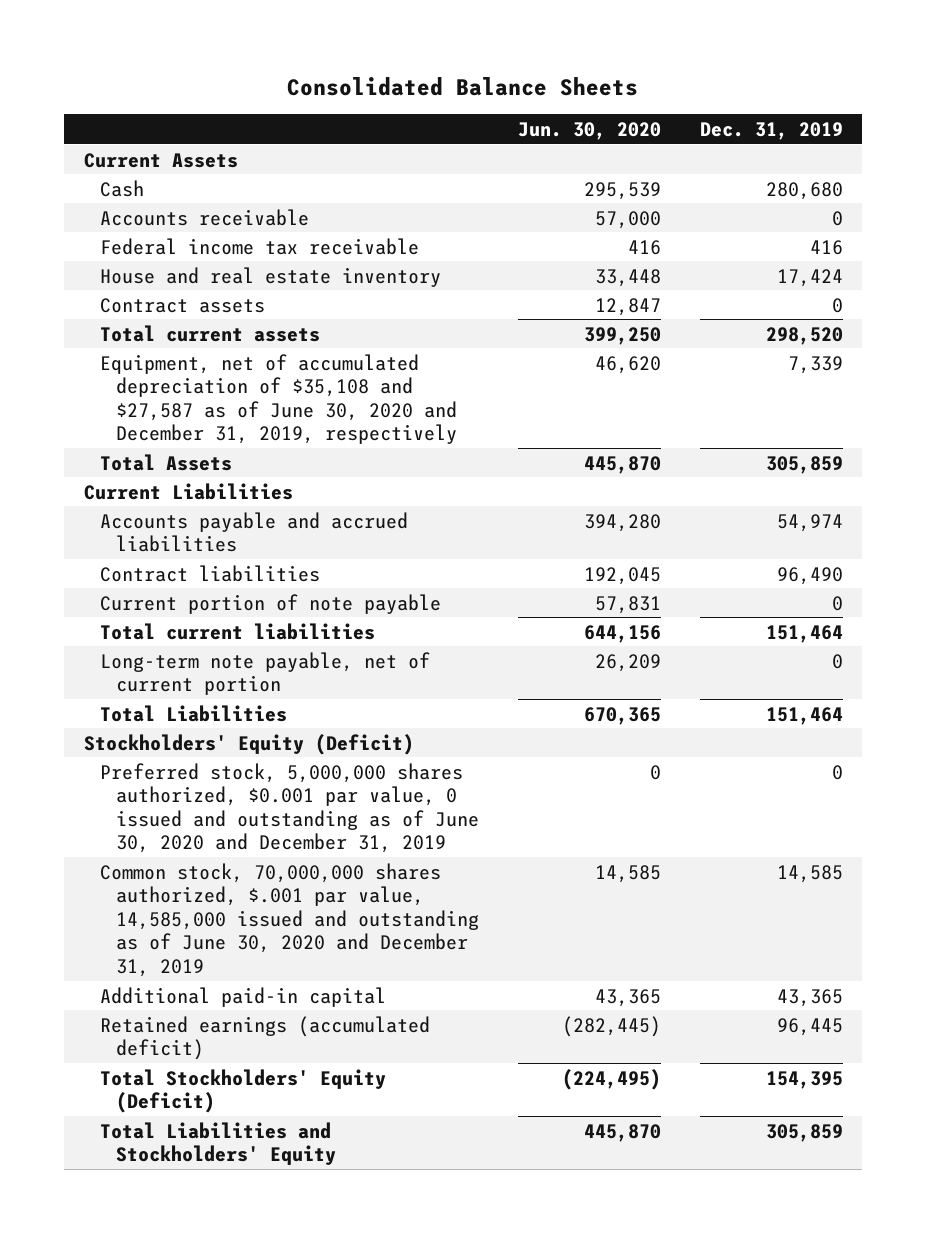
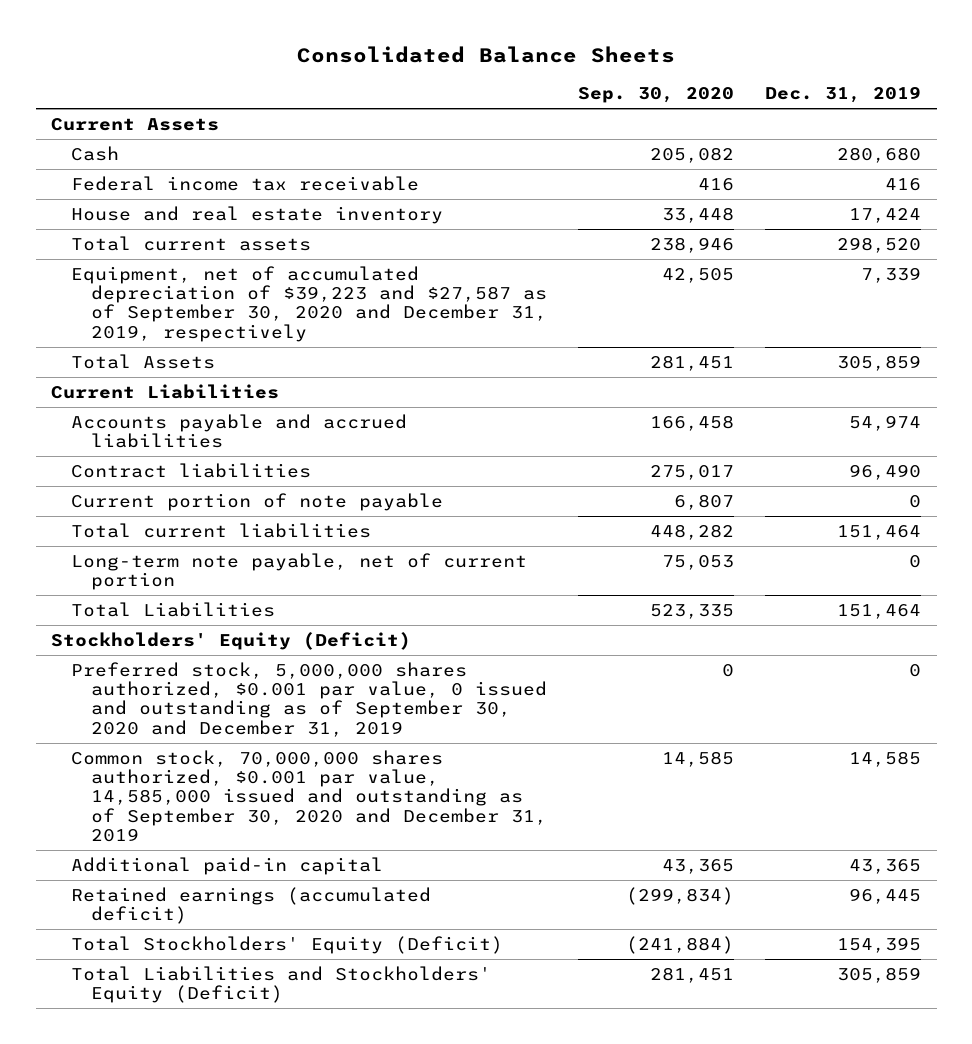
[517,121,661,140] Jun. 30, 2020 -> none
none -> [578,87,735,104] Sep. 30, 2020
[99,208,309,226] Accounts receivable -> none
[99,297,265,313] Contract assets -> none
[99,353,458,445] Equipment, net of accumulated depreciation of $35,108 and $27,587 as of June 30, 2020 and December 31, 2019, respectively -> [71,265,548,342] Equipment, net of accumulated depreciation of $39,223 and $27,587 as of September 30, 2020 and December 31, 2019, respectively
[99,762,480,854] Preferred stock, 5,000,000 shares authorized, $0.001 par value, 0 issued and outstanding as of June 30, 2020 and December 31, 2019 -> [71,661,548,737] Preferred stock, 5,000,000 shares authorized, $0.001 par value, 0 issued and outstanding as of September 30, 2020 and December 31, 2019
[99,862,480,977] Common stock, 70,000,000 shares authorized, $.001 par value, 14,585,000 issued and outstanding as of June 30, 2020 and December 31, 2019 -> [71,749,548,843] Common stock, 70,000,000 shares authorized, $0.001 par value, 14,585,000 issued and outstanding as of September 30, 2020 and December 31, 2019
[99,1121,337,1166] Total Liabilities and Stockholders' Equity -> [71,965,492,1004] Total Liabilities and Stockholders' Equity (Deficit)

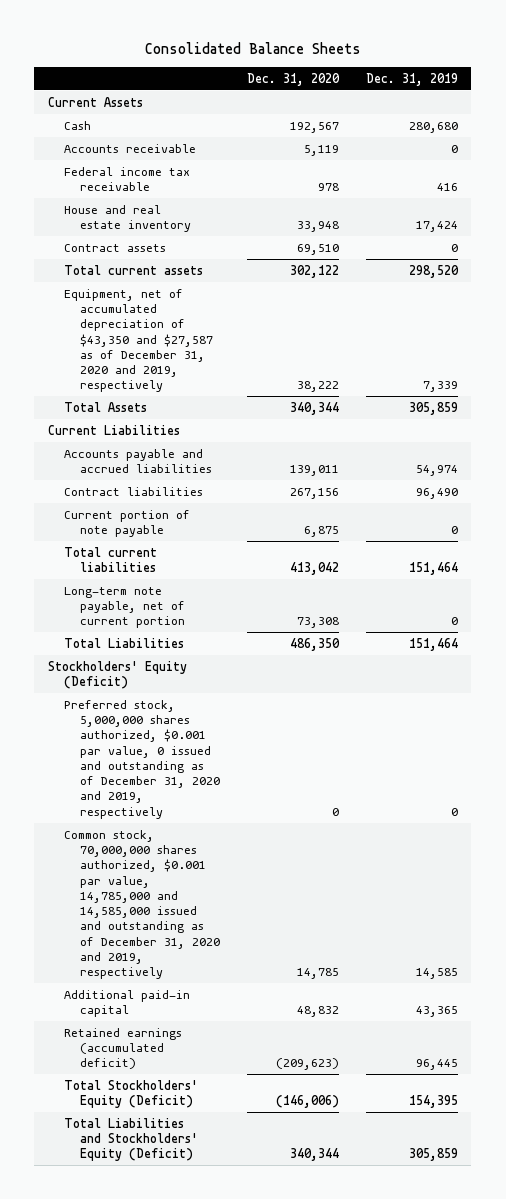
[578,87,735,104] Sep. 30, 2020 -> none
none -> [246,72,340,86] Dec. 31, 2020
none -> [63,143,196,153] Accounts receivable
none -> [63,243,166,252] Contract assets
[71,265,548,342] Equipment, net of accumulated depreciation of $39,223 and $27,587 as of September 30, 2020 and December 31, 2019, respectively -> [63,288,214,393] Equipment, net of accumulated depreciation of $43,350 and $27,587 as of December 31, 2020 and 2019, respectively
[71,661,548,737] Preferred stock, 5,000,000 shares authorized, $0.001 par value, 0 issued and outstanding as of September 30, 2020 and December 31, 2019 -> [63,699,221,819] Preferred stock, 5,000,000 shares authorized, $0.001 par value, 0 issued and outstanding as of December 31, 2020 and 2019, respectively
[71,749,548,843] Common stock, 70,000,000 shares authorized, $0.001 par value, 14,585,000 issued and outstanding as of September 30, 2020 and December 31, 2019 -> [63,829,221,980] Common stock, 70,000,000 shares authorized, $0.001 par value, 14,785,000 and 14,585,000 issued and outstanding as of December 31, 2020 and 2019, respectively

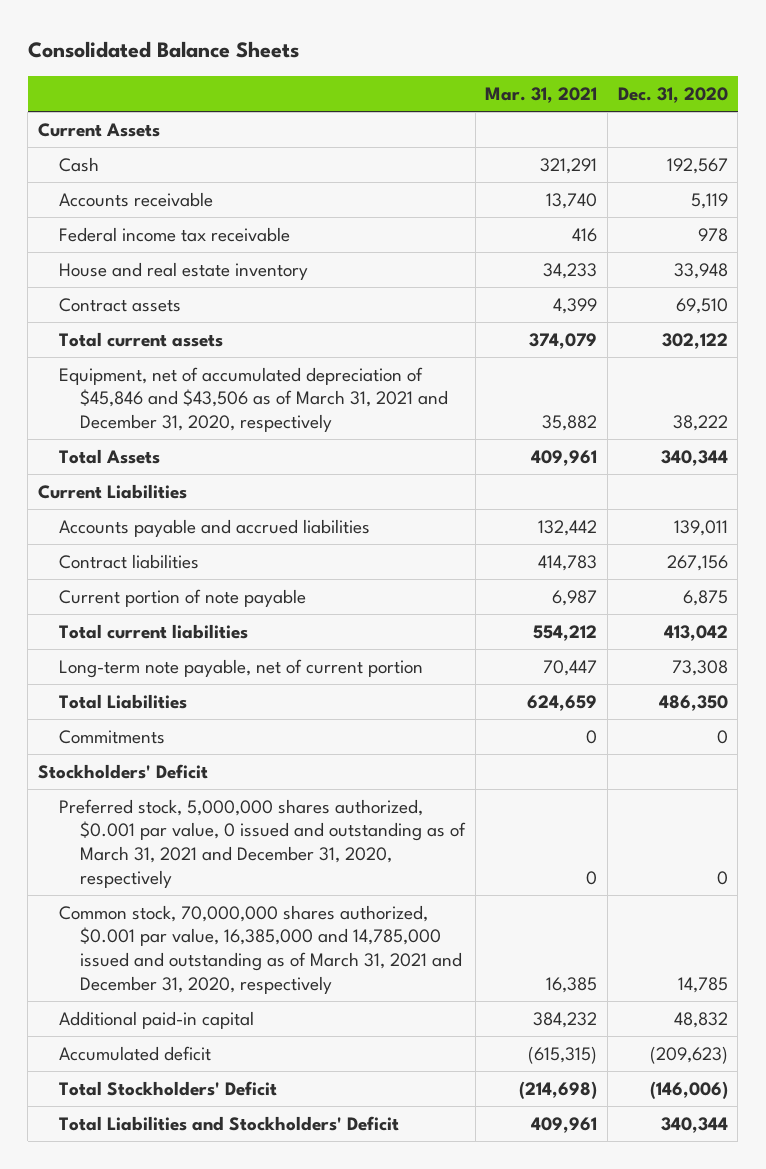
[365,72,458,86] Dec. 31, 2019 -> none
none -> [485,87,598,104] Mar. 31, 2021
[63,288,214,393] Equipment, net of accumulated depreciation of $43,350 and $27,587 as of December 31, 2020 and 2019, respectively -> [58,366,449,433] Equipment, net of accumulated depreciation of $45,846 and $43,506 as of March 31, 2021 and December 31, 2020, respectively
none -> [58,729,165,744] Commitments
[47,660,187,690] Stockholders' Equity (Deficit) -> [37,763,208,779] Stockholders' Deficit
[63,699,221,819] Preferred stock, 5,000,000 shares authorized, $0.001 par value, 0 issued and outstanding as of December 31, 2020 and 2019, respectively -> [58,798,467,888] Preferred stock, 5,000,000 shares authorized, $0.001 par value, 0 issued and outstanding as of March 31, 2021 and December 31, 2020, respectively
[63,829,221,980] Common stock, 70,000,000 shares authorized, $0.001 par value, 14,785,000 and 14,585,000 issued and outstanding as of December 31, 2020 and 2019, respectively -> [58,904,463,994] Common stock, 70,000,000 shares authorized, $0.001 par value, 16,385,000 and 14,785,000 issued and outstanding as of March 31, 2021 and December 31, 2020, respectively
[63,1027,182,1070] Retained earnings (accumulated deficit) -> [58,1045,211,1061] Accumulated deficit
[63,1079,198,1109] Total Stockholders' Equity (Deficit) -> [58,1080,277,1096] Total Stockholders' Deficit
[63,1117,199,1162] Total Liabilities and Stockholders' Equity (Deficit) -> [58,1115,399,1131] Total Liabilities and Stockholders' Deficit

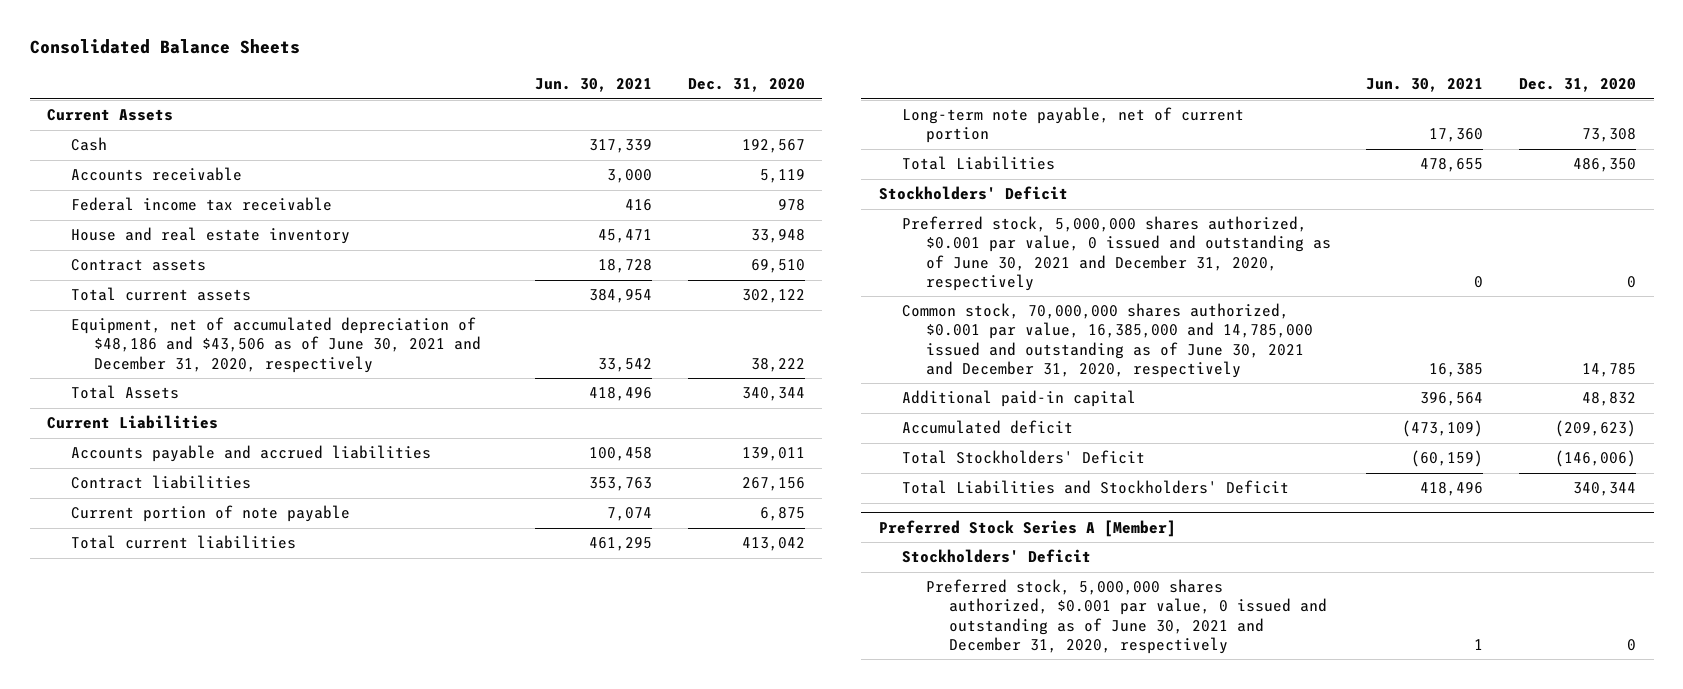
[485,87,598,104] Mar. 31, 2021 -> none
none -> [535,78,653,93] Jun. 30, 2021
[58,366,449,433] Equipment, net of accumulated depreciation of $45,846 and $43,506 as of March 31, 2021 and December 31, 2020, respectively -> [70,317,482,373] Equipment, net of accumulated depreciation of $48,186 and $43,506 as of June 30, 2021 and December 31, 2020, respectively
[58,729,165,744] Commitments -> none
[58,798,467,888] Preferred stock, 5,000,000 shares authorized, $0.001 par value, 0 issued and outstanding as of March 31, 2021 and December 31, 2020, respectively -> [902,216,1331,291] Preferred stock, 5,000,000 shares authorized, $0.001 par value, 0 issued and outstanding as of June 30, 2021 and December 31, 2020, respectively
[58,904,463,994] Common stock, 70,000,000 shares authorized, $0.001 par value, 16,385,000 and 14,785,000 issued and outstanding as of March 31, 2021 and December 31, 2020, respectively -> [902,303,1313,378] Common stock, 70,000,000 shares authorized, $0.001 par value, 16,385,000 and 14,785,000 issued and outstanding as of June 30, 2021 and December 31, 2020, respectively
none -> [878,519,1176,537] Preferred Stock Series A [Member]
none -> [902,549,1092,564] Stockholders' Deficit
none -> [925,579,1328,654] Preferred stock, 5,000,000 shares authorized, $0.001 par value, 0 issued and outstanding as of June 30, 2021 and December 31, 2020, respectively

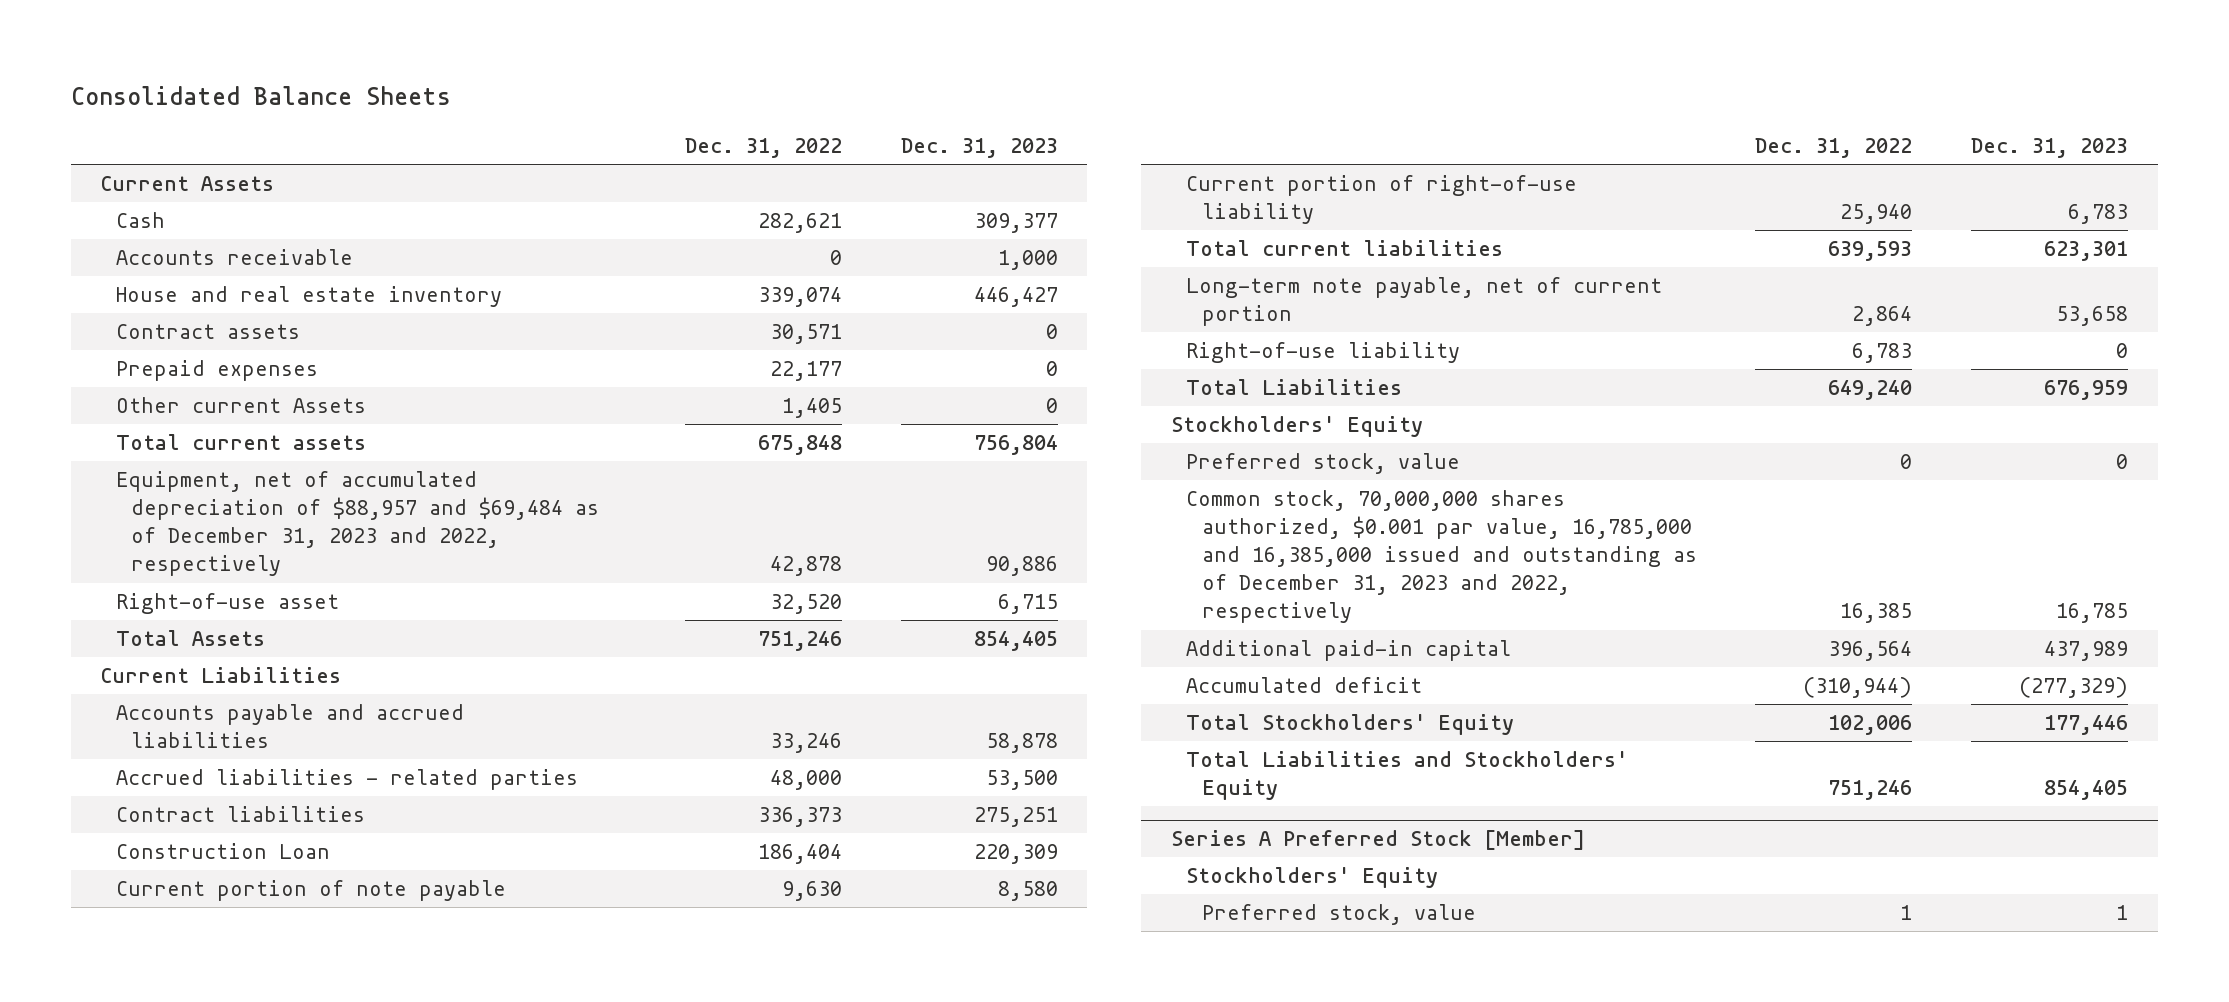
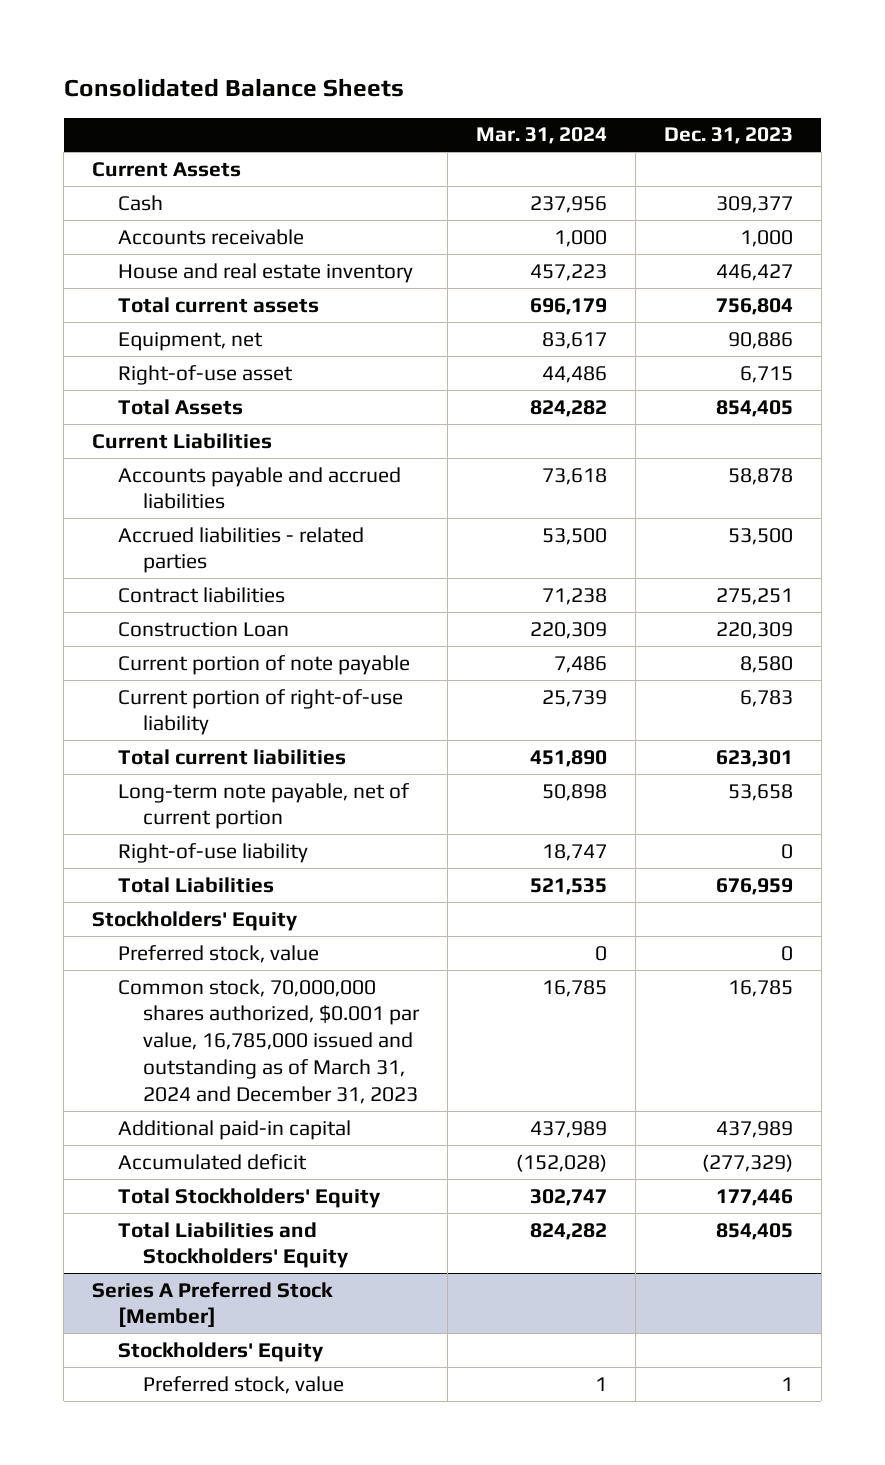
[685,137,843,158] Dec. 31, 2022 -> none
none -> [475,127,607,145] Mar. 31, 2024
[115,324,300,340] Contract assets -> none
[115,360,318,382] Prepaid expenses -> none
[115,397,366,414] Other current Assets -> none
[115,471,600,577] Equipment, net of accumulated depreciation of $88,957 and $69,484 as of December 31, 2023 and 2022, respectively -> [117,331,263,351] Equipment, net
[1186,490,1697,624] Common stock, 70,000,000 shares authorized, $0.001 par value, 16,785,000 and 16,385,000 issued and outstanding as of December 31, 2023 and 2022, respectively -> [117,978,421,1104] Common stock, 70,000,000 shares authorized, $0.001 par value, 16,785,000 issued and outstanding as of March 31, 2024 and December 31, 2023

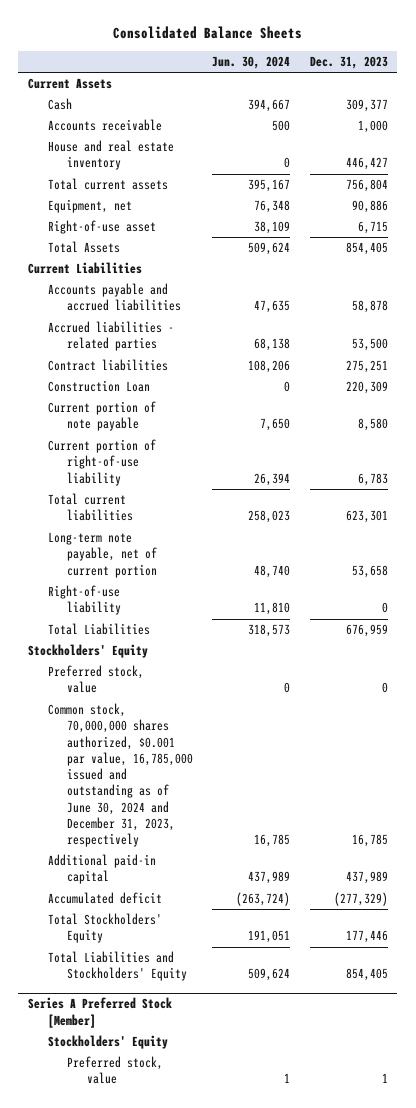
[475,127,607,145] Mar. 31, 2024 -> none
none -> [212,56,291,70] Jun. 30, 2024
[117,978,421,1104] Common stock, 70,000,000 shares authorized, $0.001 par value, 16,785,000 issued and outstanding as of March 31, 2024 and December 31, 2023 -> [47,703,194,848] Common stock, 70,000,000 shares authorized, $0.001 par value, 16,785,000 issued and outstanding as of June 30, 2024 and December 31, 2023, respectively

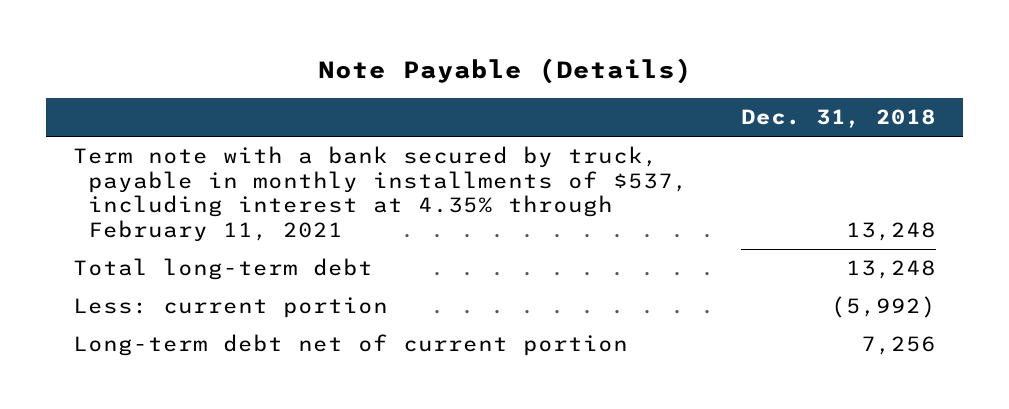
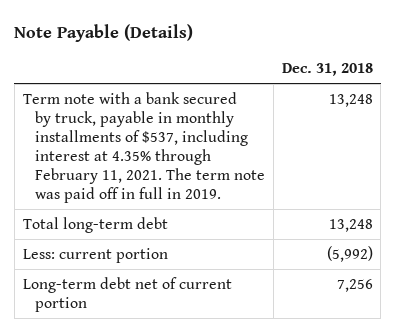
[72,146,689,243] Term note with a bank secured by truck, payable in monthly installments of $537, including interest at 4.35% through February 11, 2021 -> [22,91,266,203] Term note with a bank secured by truck, payable in monthly installments of $537, including interest at 4.35% through February 11, 2021. The term note was paid off in full in 2019.

